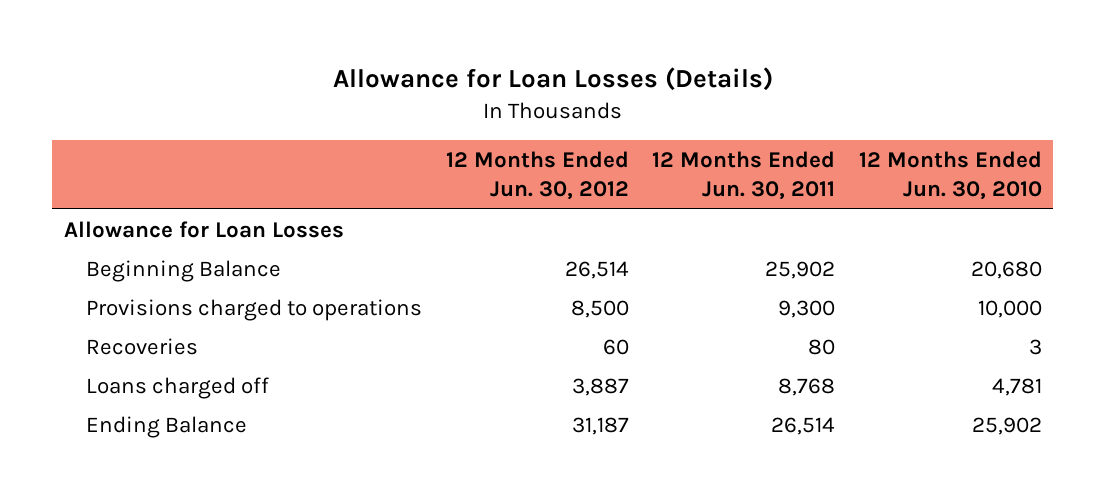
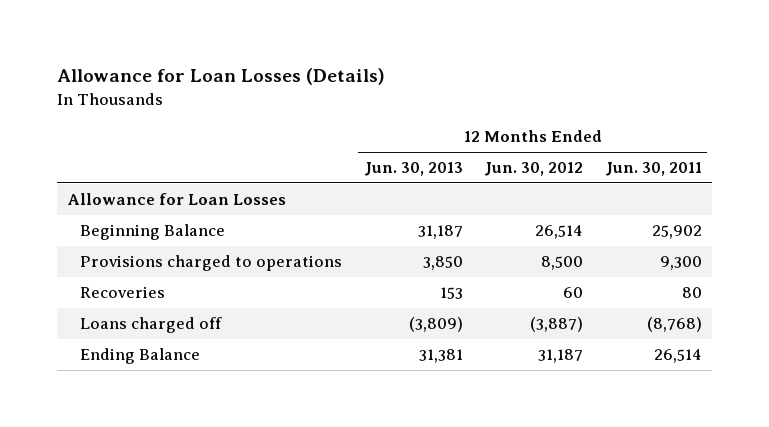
[858,151,1042,201] 12 Months Ended Jun. 30, 2010 -> none
none -> [363,162,463,177] Jun. 30, 2013
[571,377,629,396] 3,887 -> [530,317,584,333] (3,887)
[778,377,836,396] 8,768 -> [646,317,702,333] (8,768)

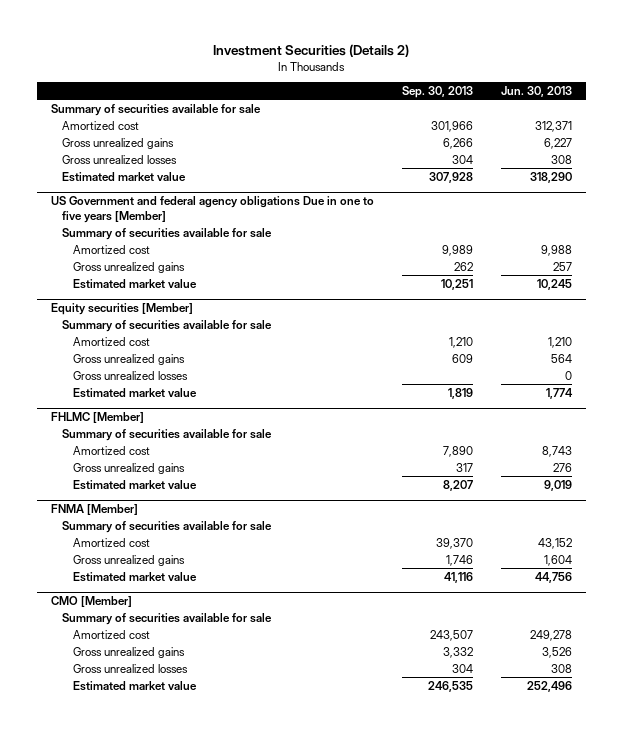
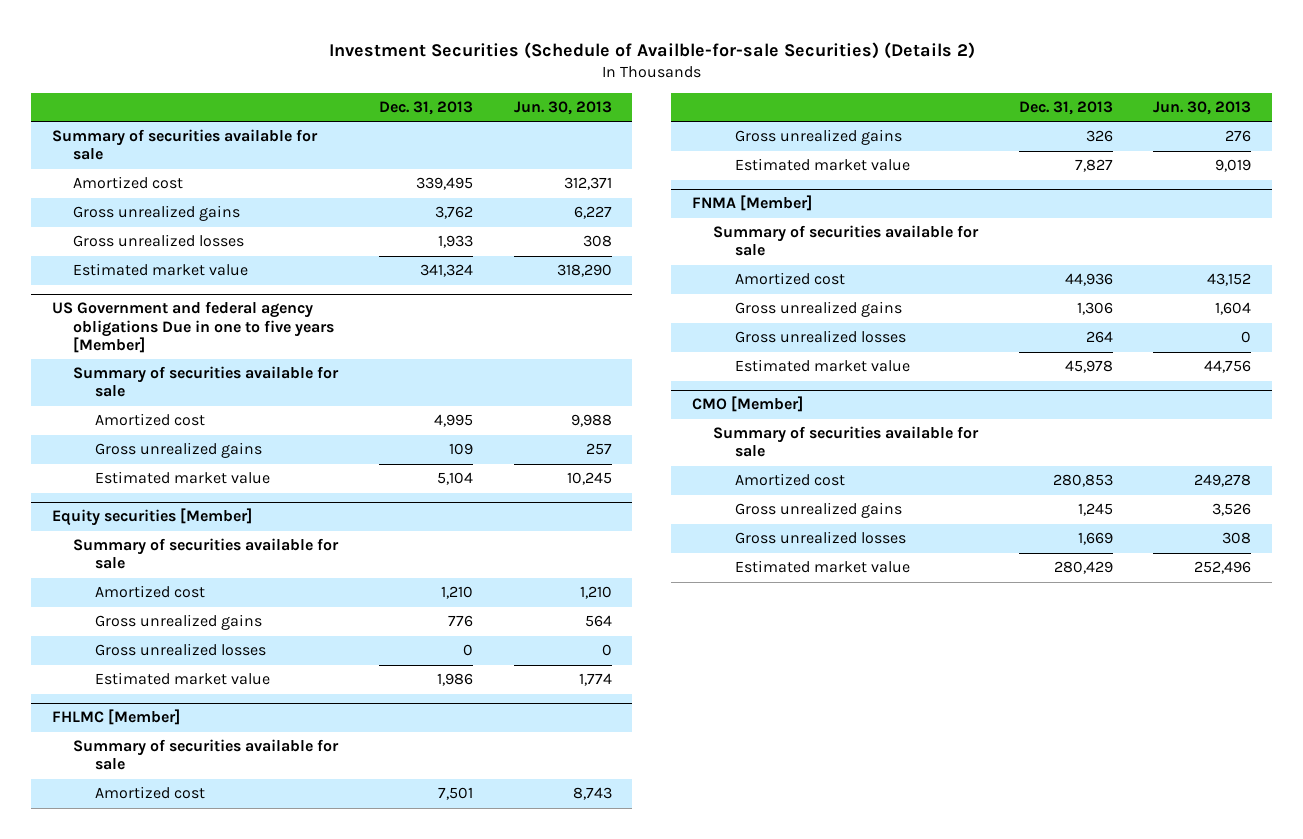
[213,43,410,57] Investment Securities (Details 2) -> [328,41,975,59] Investment Securities (Schedule of Availble-for-sale Securities) (Details 2)
[401,85,473,98] Sep. 30, 2013 -> none
none -> [378,101,473,116] Dec. 31, 2013
none -> [734,330,906,344] Gross unrealized losses

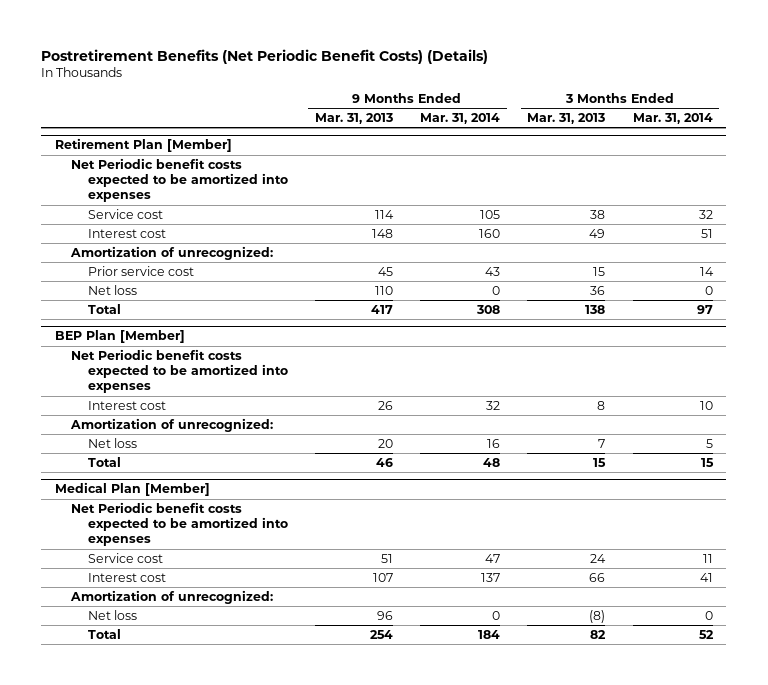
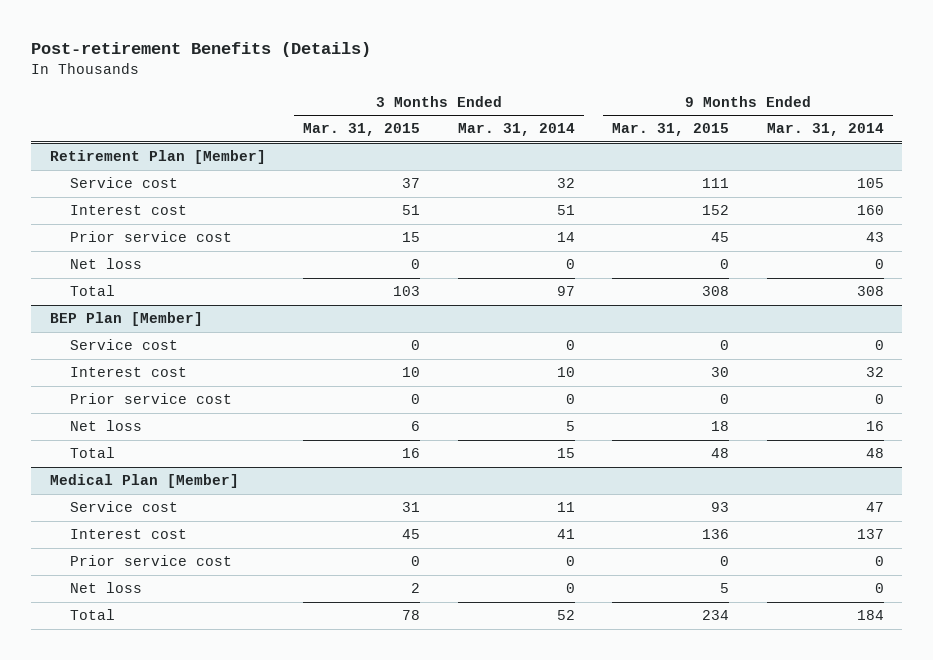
[41,48,489,64] Postretirement Benefits (Net Periodic Benefit Costs) (Details) -> [30,41,371,57] Post-retirement Benefits (Details)
[314,113,393,125] Mar. 31, 2013 -> none
[527,113,606,125] Mar. 31, 2013 -> none
none -> [303,123,421,137] Mar. 31, 2015
none -> [612,123,730,137] Mar. 31, 2015
[71,157,288,203] Net Periodic benefit costs expected to be amortized into expenses -> none
[70,245,274,260] Amortization of unrecognized: -> none
[71,348,288,394] Net Periodic benefit costs expected to be amortized into expenses -> none
none -> [70,339,179,351] Service cost
[70,417,274,432] Amortization of unrecognized: -> none
none -> [70,393,233,405] Prior service cost
[71,501,288,547] Net Periodic benefit costs expected to be amortized into expenses -> none
[70,589,274,604] Amortization of unrecognized: -> none
none -> [70,555,233,567] Prior service cost

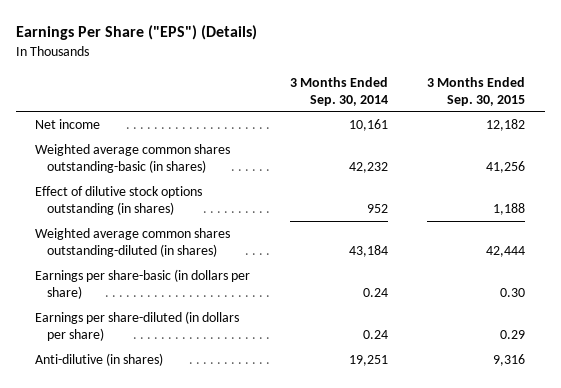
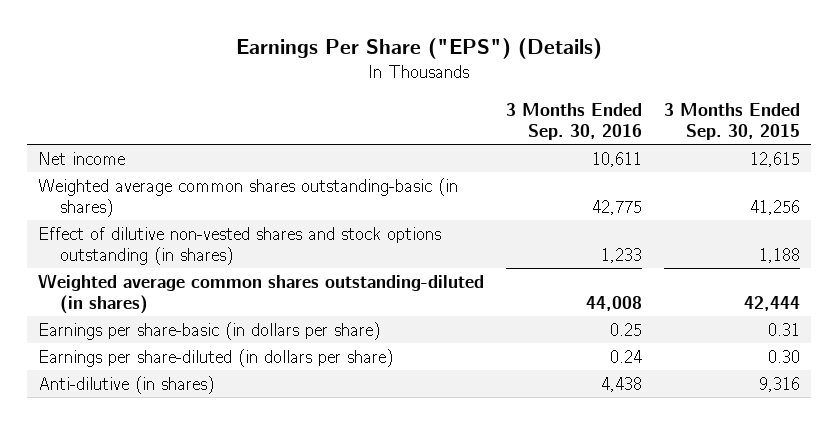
[289,76,388,106] 3 Months Ended Sep. 30, 2014 -> none
none -> [505,102,642,141] 3 Months Ended Sep. 30, 2016
[486,118,526,131] 12,182 -> [749,151,800,167] 12,615
[35,185,203,215] Effect of dilutive stock options outstanding (in shares) -> [37,226,441,265] Effect of dilutive non-vested shares and stock options outstanding (in shares)
[500,287,526,297] 0.30 -> [767,322,800,336] 0.31
[500,329,526,339] 0.29 -> [767,349,800,363] 0.30

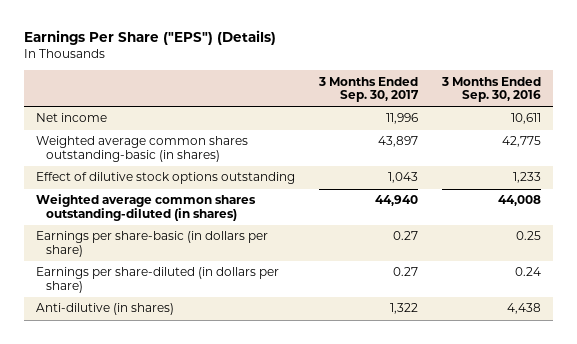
[663,102,800,141] 3 Months Ended Sep. 30, 2015 -> none
none -> [317,76,419,103] 3 Months Ended Sep. 30, 2017
[37,226,441,265] Effect of dilutive non-vested shares and stock options outstanding (in shares) -> [35,172,295,185] Effect of dilutive stock options outstanding

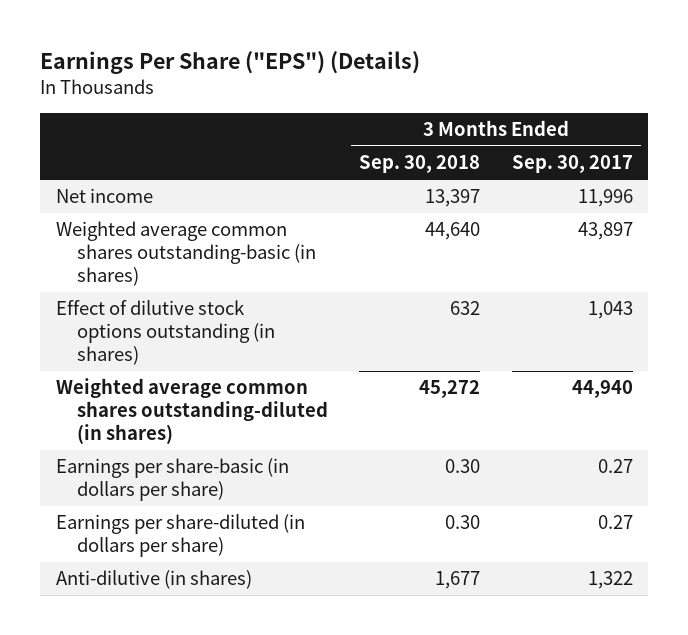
[440,76,541,103] 3 Months Ended Sep. 30, 2016 -> none
none -> [359,155,481,174] Sep. 30, 2018
[35,172,295,185] Effect of dilutive stock options outstanding -> [55,300,275,366] Effect of dilutive stock options outstanding (in shares)

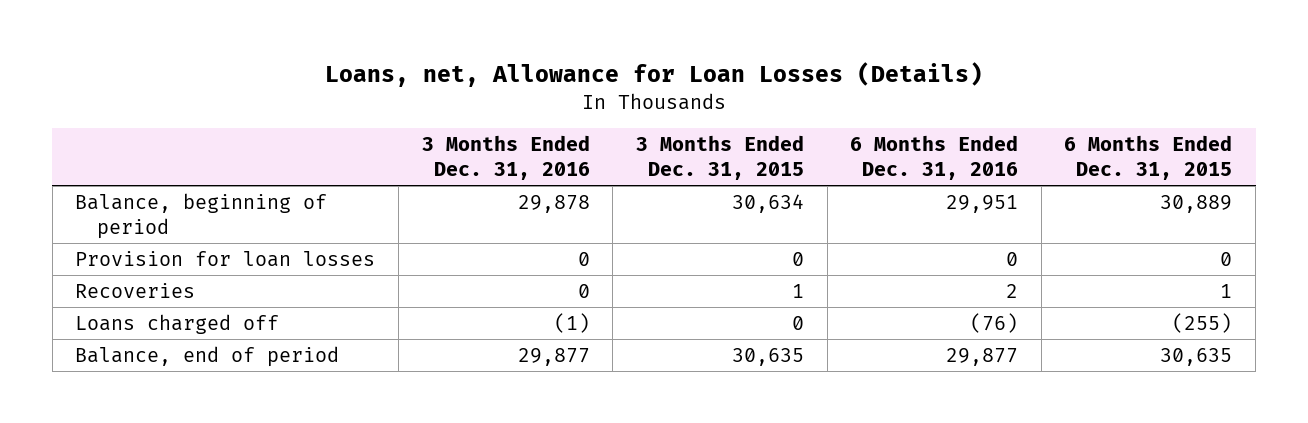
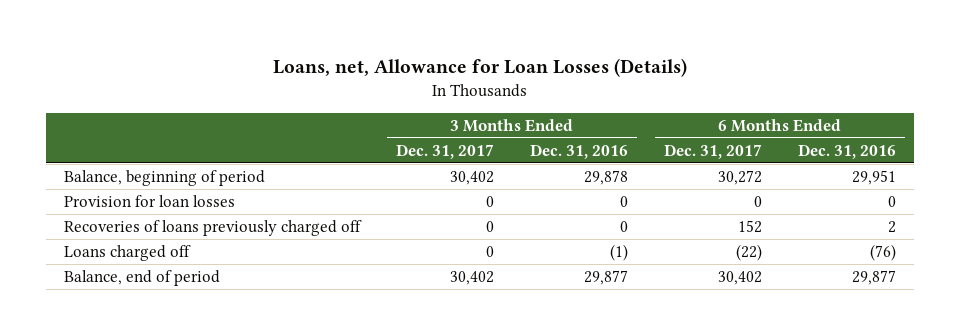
[635,135,804,180] 3 Months Ended Dec. 31, 2015 -> none
[1064,135,1233,180] 6 Months Ended Dec. 31, 2015 -> none
none -> [396,143,495,159] Dec. 31, 2017
none -> [664,143,763,159] Dec. 31, 2017
[75,283,196,299] Recoveries -> [64,220,363,237] Recoveries of loans previously charged off

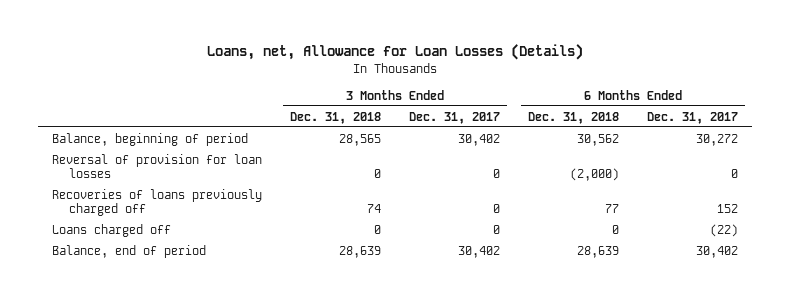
[530,143,629,159] Dec. 31, 2016 -> none
[798,143,897,159] Dec. 31, 2016 -> none
none -> [289,111,381,124] Dec. 31, 2018
none -> [528,111,620,124] Dec. 31, 2018
[64,195,236,208] Provision for loan losses -> [51,153,262,179] Reversal of provision for loan losses

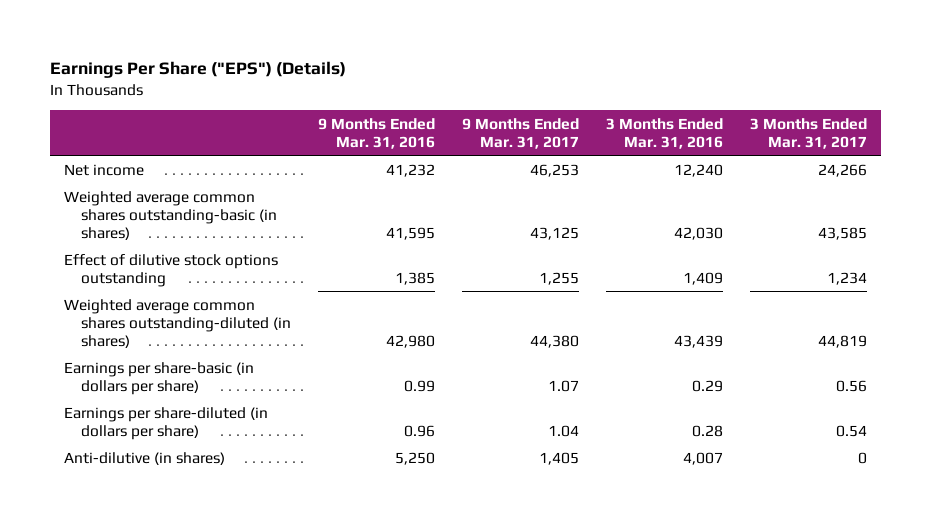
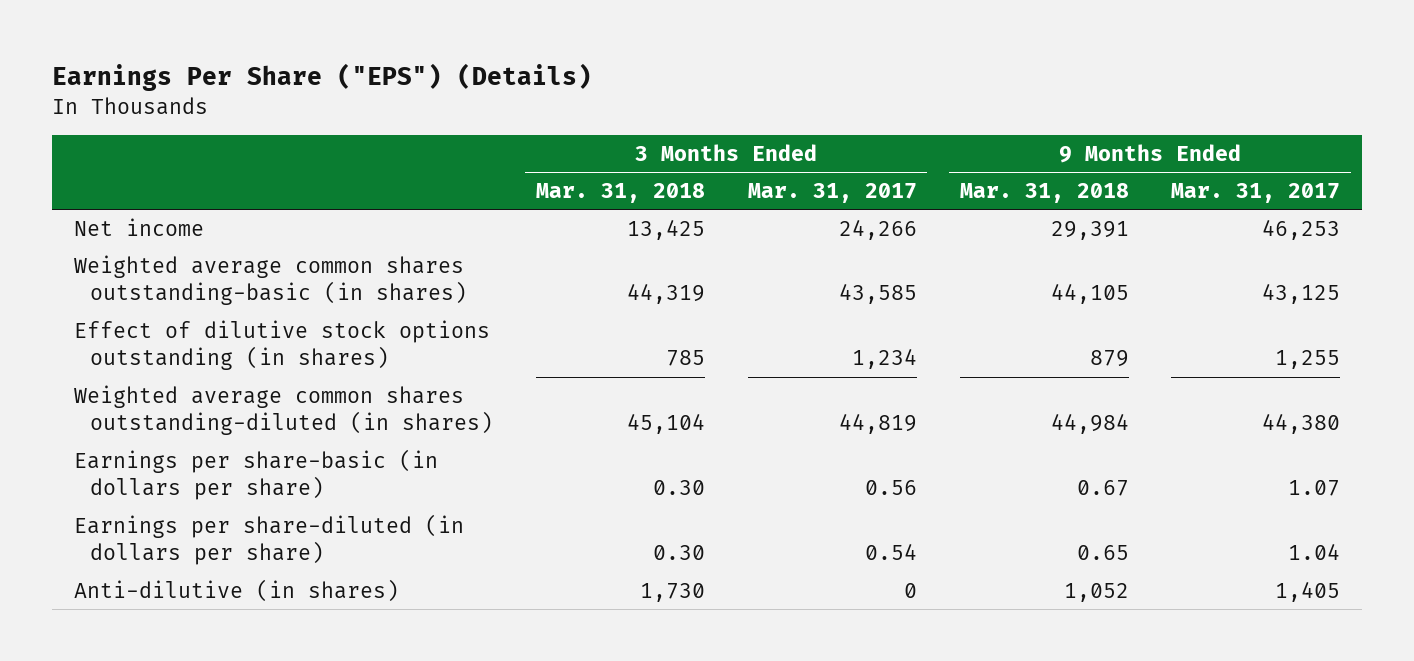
[317,117,435,149] 9 Months Ended Mar. 31, 2016 -> none
[605,117,723,149] 3 Months Ended Mar. 31, 2016 -> none
none -> [536,183,706,204] Mar. 31, 2018
none -> [959,183,1129,204] Mar. 31, 2018
[63,253,278,287] Effect of dilutive stock options outstanding -> [73,320,490,371] Effect of dilutive stock options outstanding (in shares)

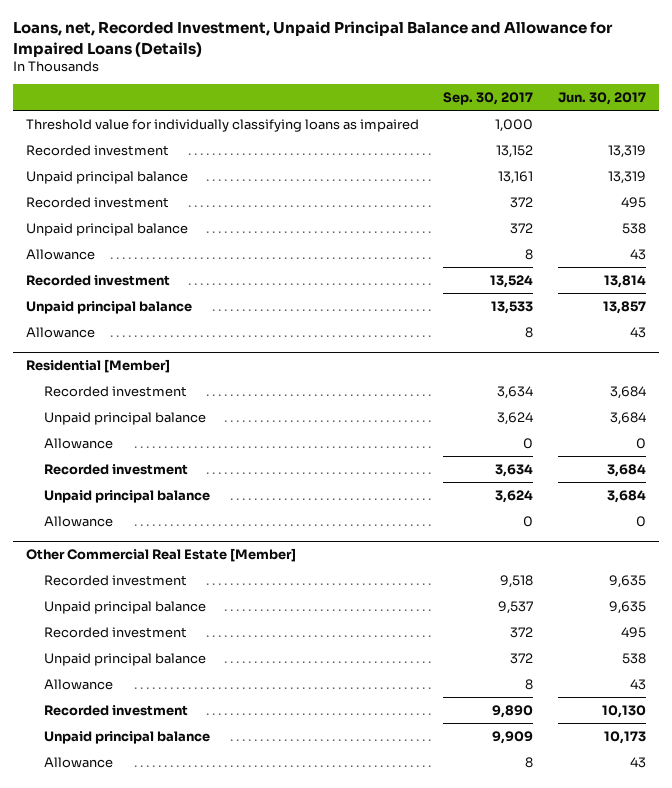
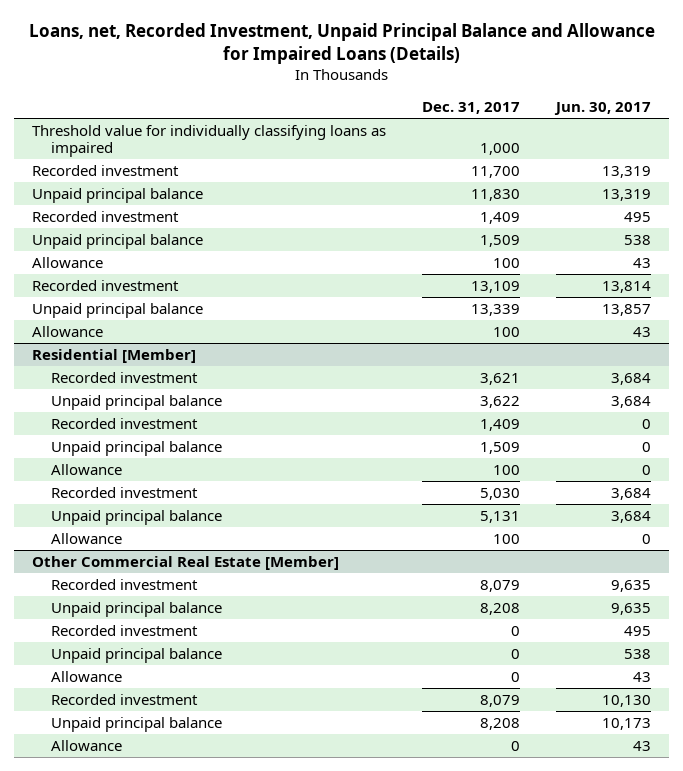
[443,92,534,106] Sep. 30, 2017 -> none
none -> [422,102,521,115] Dec. 31, 2017
none -> [50,417,198,429] Recorded investment
none -> [50,440,222,456] Unpaid principal balance

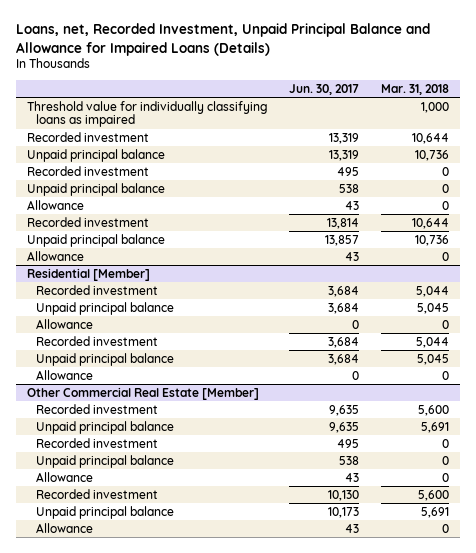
[422,102,521,115] Dec. 31, 2017 -> none
none -> [381,83,450,95] Mar. 31, 2018
[50,417,198,429] Recorded investment -> none
[50,440,222,456] Unpaid principal balance -> none

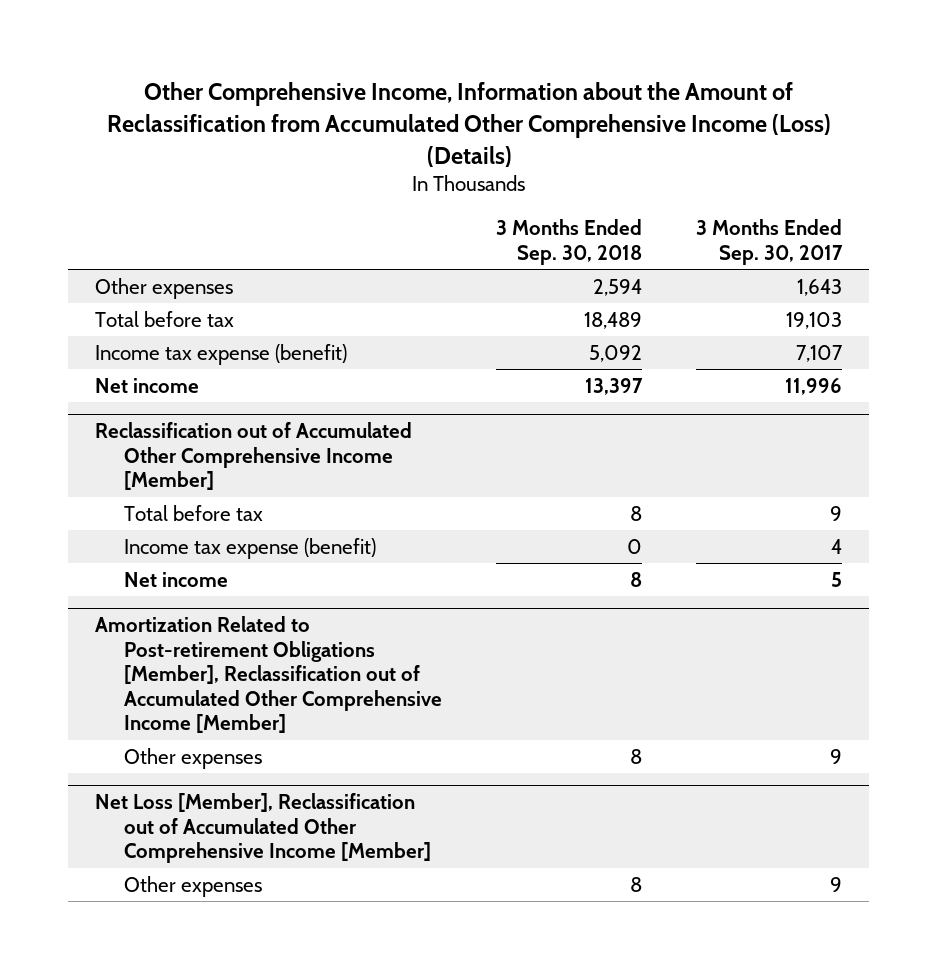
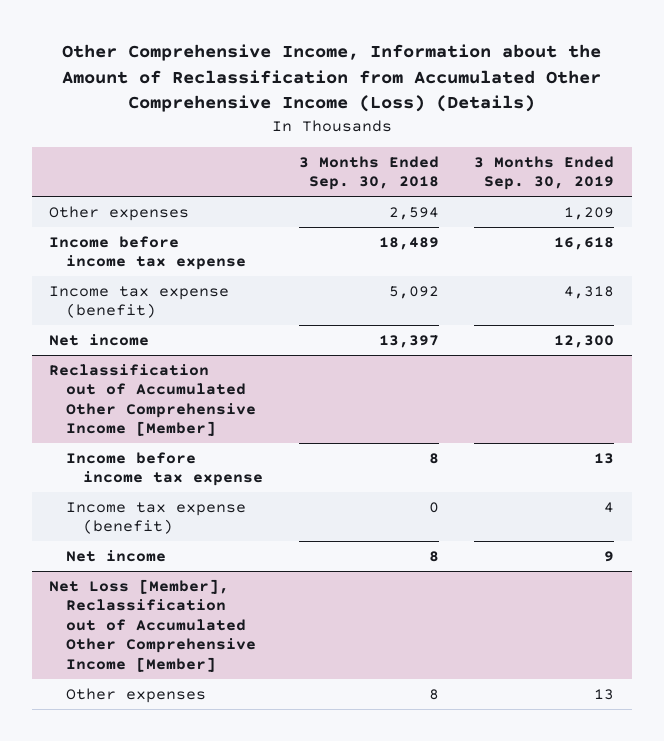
[696,219,844,265] 3 Months Ended Sep. 30, 2017 -> none
none -> [474,155,615,191] 3 Months Ended Sep. 30, 2019
[95,310,235,327] Total before tax -> [49,235,247,271] Income before income tax expense
[124,504,264,521] Total before tax -> [66,451,264,487] Income before income tax expense
[95,616,443,734] Amortization Related to Post-retirement Obligations [Member], Reclassification out of Accumulated Other Comprehensive Income [Member] -> none
[124,747,263,769] Other expenses -> none

